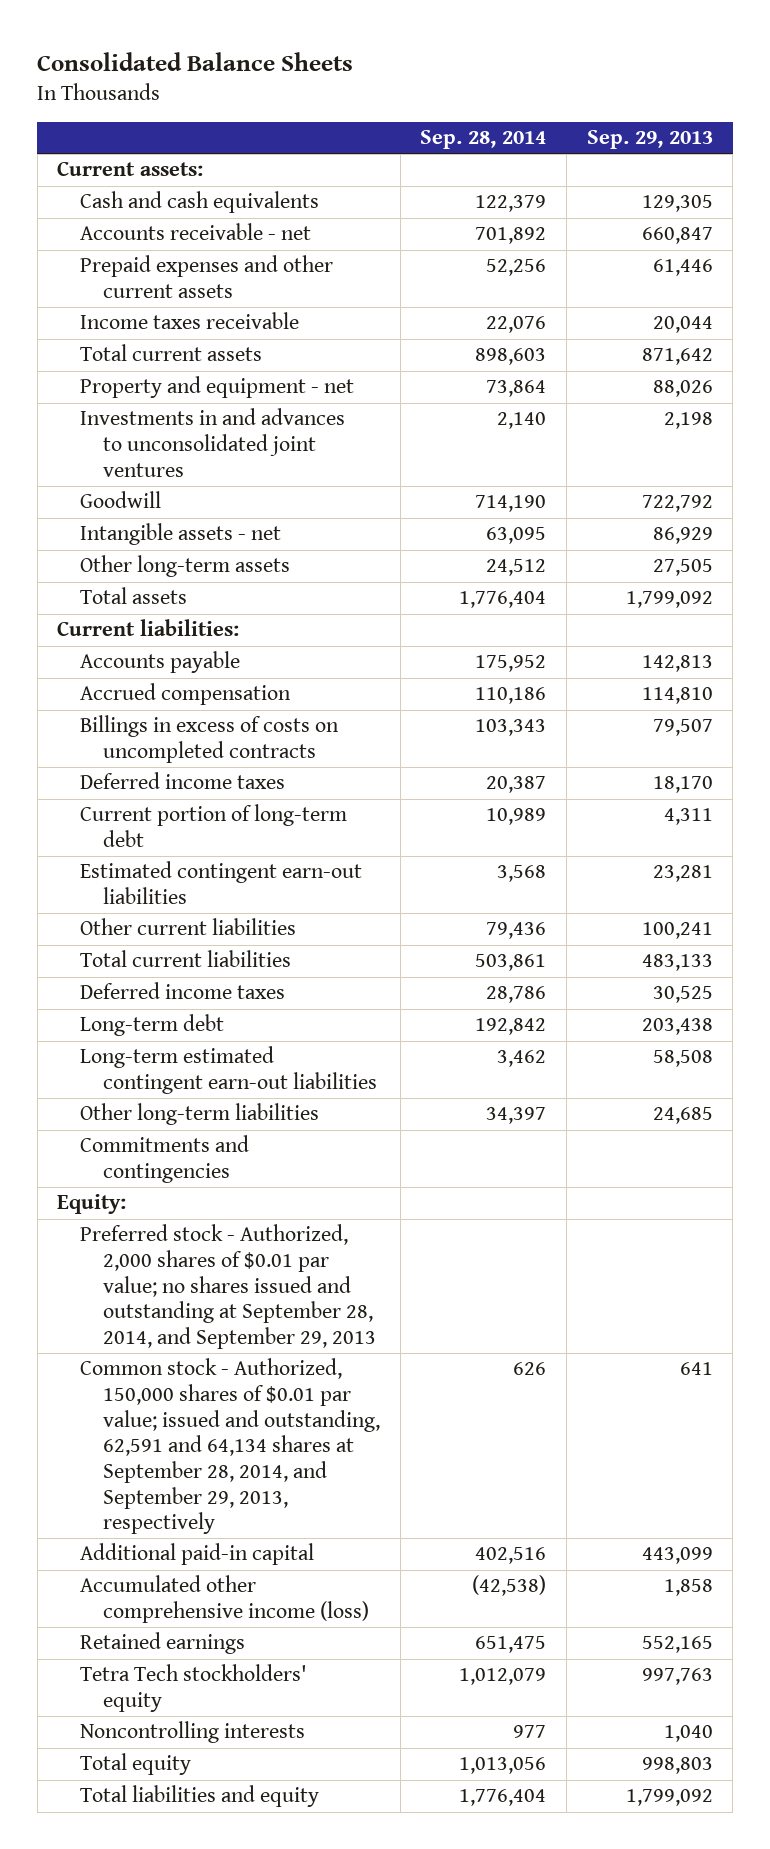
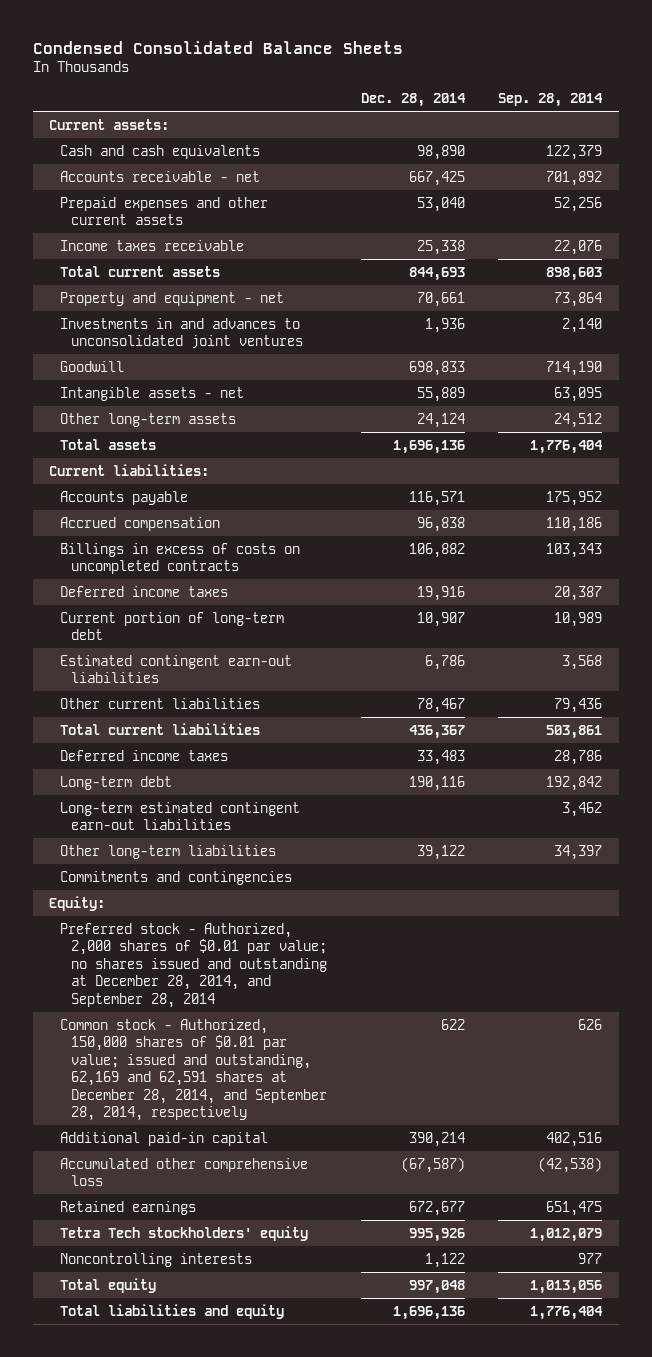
[37,51,354,71] Consolidated Balance Sheets -> [32,40,403,54] Condensed Consolidated Balance Sheets
[586,130,713,150] Sep. 29, 2013 -> none
none -> [360,93,466,108] Dec. 28, 2014
[80,1224,377,1350] Preferred stock - Authorized, 2,000 shares of $0.01 par value; no shares issued and outstanding at September 28, 2014, and September 29, 2013 -> [60,922,328,1008] Preferred stock - Authorized, 2,000 shares of $0.01 par value; no shares issued and outstanding at December 28, 2014, and September 28, 2014
[80,1358,381,1535] Common stock - Authorized, 150,000 shares of $0.01 par value; issued and outstanding, 62,591 and 64,134 shares at September 28, 2014, and September 29, 2013, respectively -> [60,1018,328,1122] Common stock - Authorized, 150,000 shares of $0.01 par value; issued and outstanding, 62,169 and 62,591 shares at December 28, 2014, and September 28, 2014, respectively
[80,1575,370,1624] Accumulated other comprehensive income (loss) -> [60,1157,309,1187] Accumulated other comprehensive loss

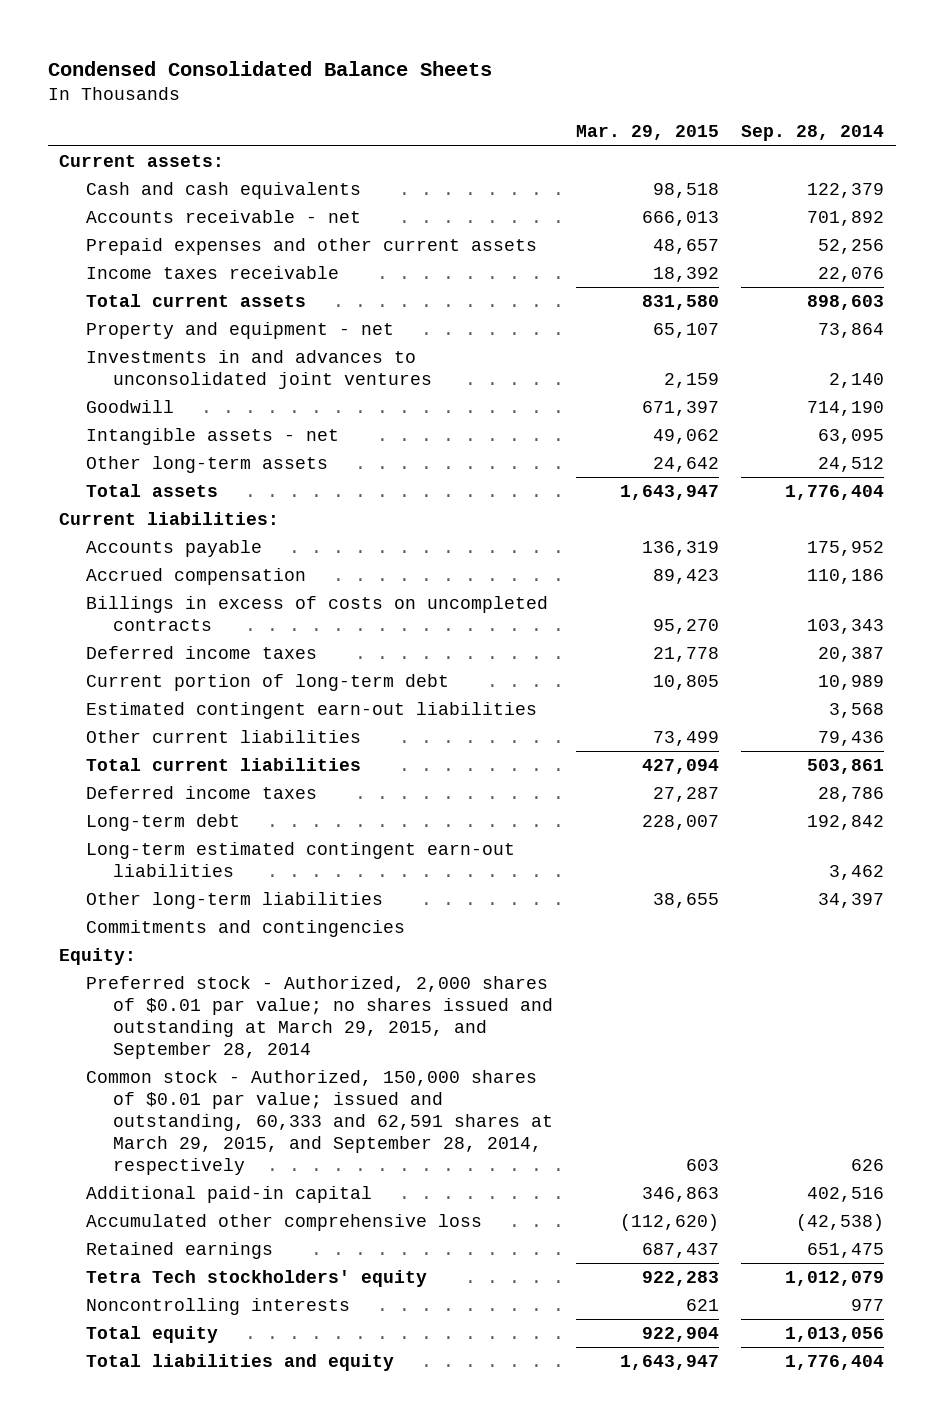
[360,93,466,108] Dec. 28, 2014 -> none
none -> [575,125,719,141] Mar. 29, 2015
[60,922,328,1008] Preferred stock - Authorized, 2,000 shares of $0.01 par value; no shares issued and outstanding at December 28, 2014, and September 28, 2014 -> [86,975,553,1060] Preferred stock - Authorized, 2,000 shares of $0.01 par value; no shares issued and outstanding at March 29, 2015, and September 28, 2014
[60,1018,328,1122] Common stock - Authorized, 150,000 shares of $0.01 par value; issued and outstanding, 62,169 and 62,591 shares at December 28, 2014, and September 28, 2014, respectively -> [86,1069,553,1176] Common stock - Authorized, 150,000 shares of $0.01 par value; issued and outstanding, 60,333 and 62,591 shares at March 29, 2015, and September 28, 2014, respectively

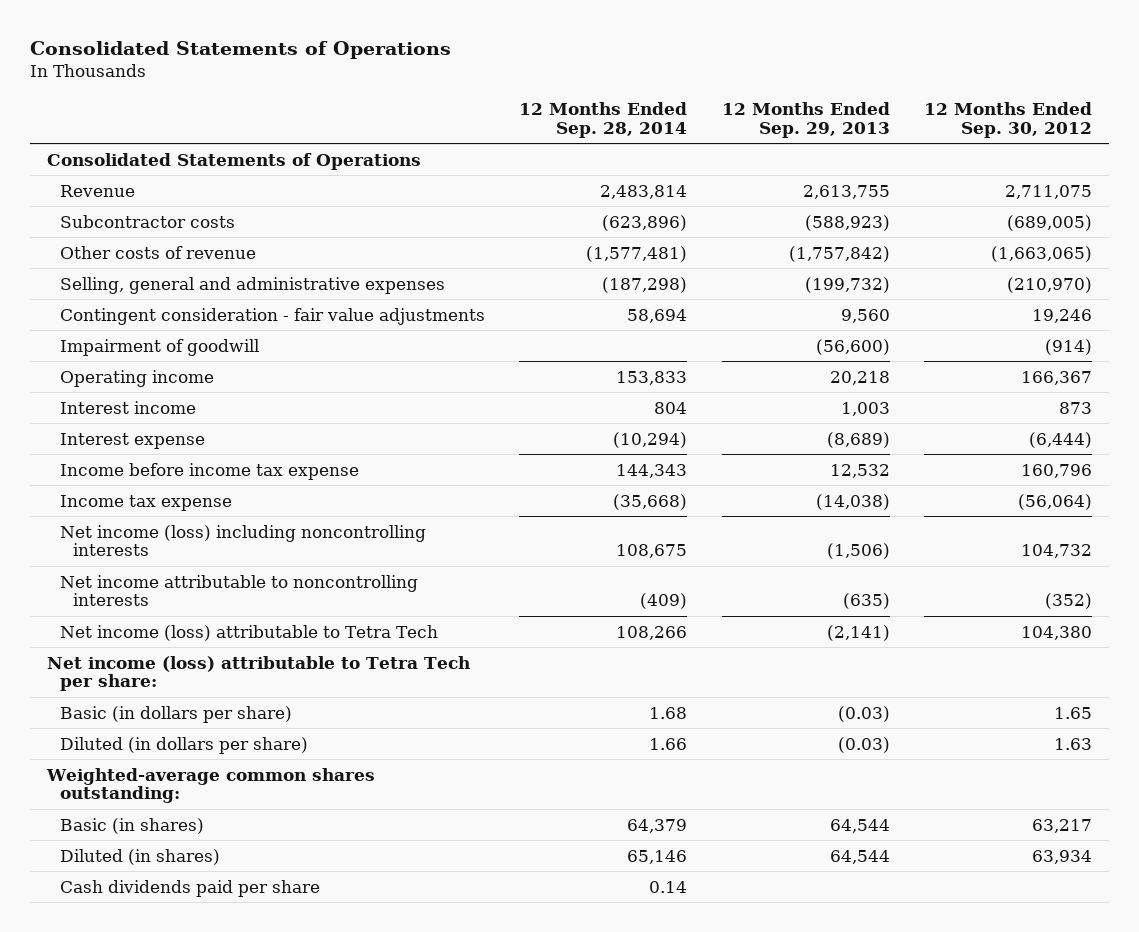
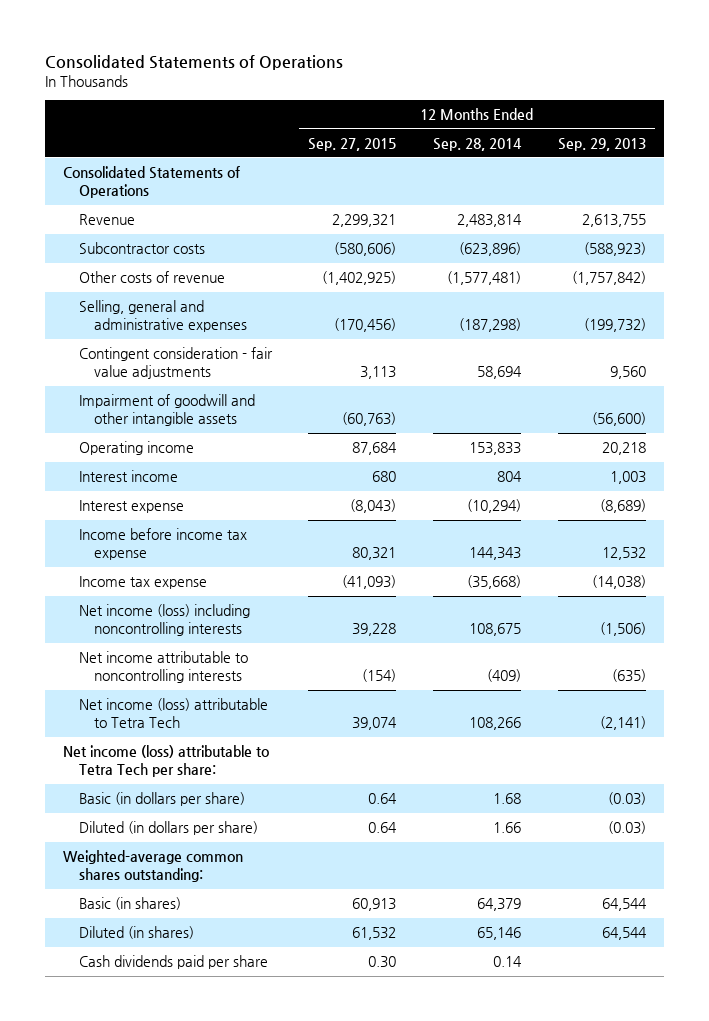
[924,101,1093,138] 12 Months Ended Sep. 30, 2012 -> none
none -> [308,137,397,151] Sep. 27, 2015
[60,338,260,356] Impairment of goodwill -> [78,394,255,427] Impairment of goodwill and other intangible assets

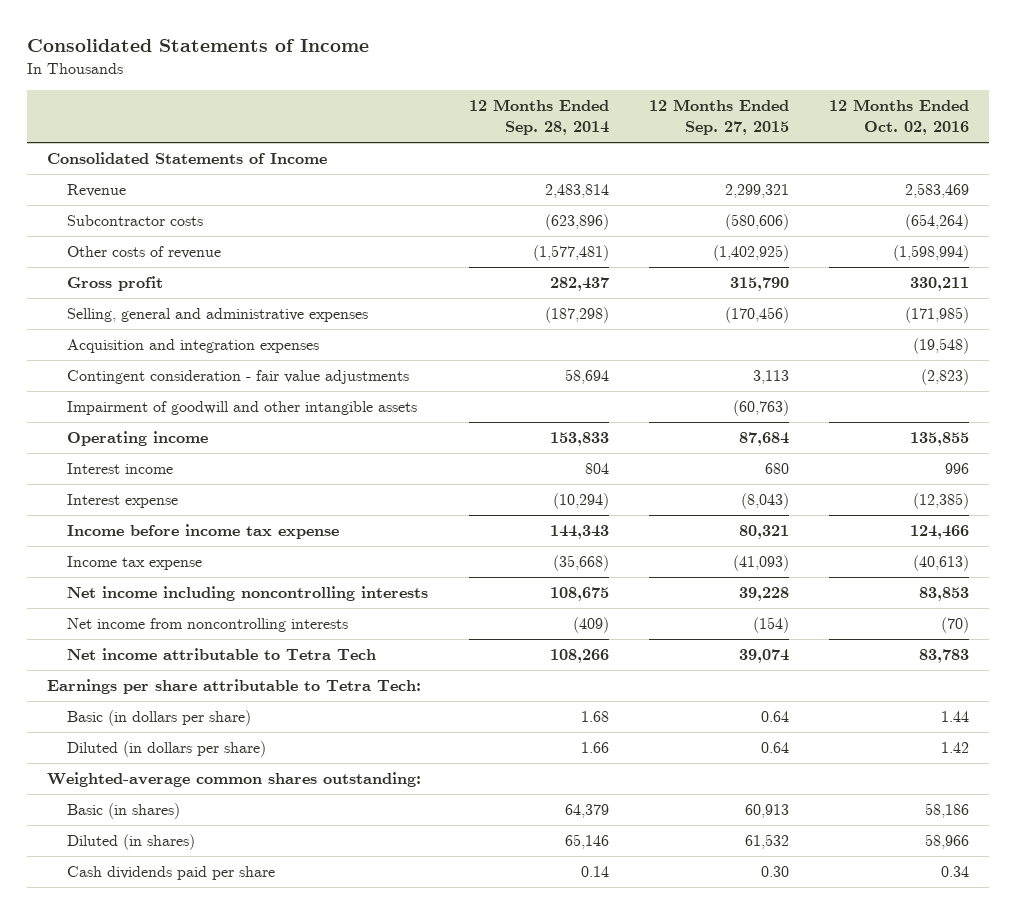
[44,54,343,70] Consolidated Statements of Operations -> [27,39,370,53] Consolidated Statements of Income
[557,137,646,151] Sep. 29, 2013 -> none
none -> [829,99,970,136] 12 Months Ended Oct. 02, 2016
[63,166,241,199] Consolidated Statements of Operations -> [47,152,328,165] Consolidated Statements of Income
none -> [67,276,164,292] Gross profit
none -> [67,339,320,354] Acquisition and integration expenses
[78,604,250,637] Net income (loss) including noncontrolling interests -> [67,586,429,602] Net income including noncontrolling interests
[78,651,248,684] Net income attributable to noncontrolling interests -> [67,618,349,633] Net income from noncontrolling interests
[78,698,268,729] Net income (loss) attributable to Tetra Tech -> [67,648,377,661] Net income attributable to Tetra Tech
[63,745,270,778] Net income (loss) attributable to Tetra Tech per share: -> [47,679,422,695] Earnings per share attributable to Tetra Tech:

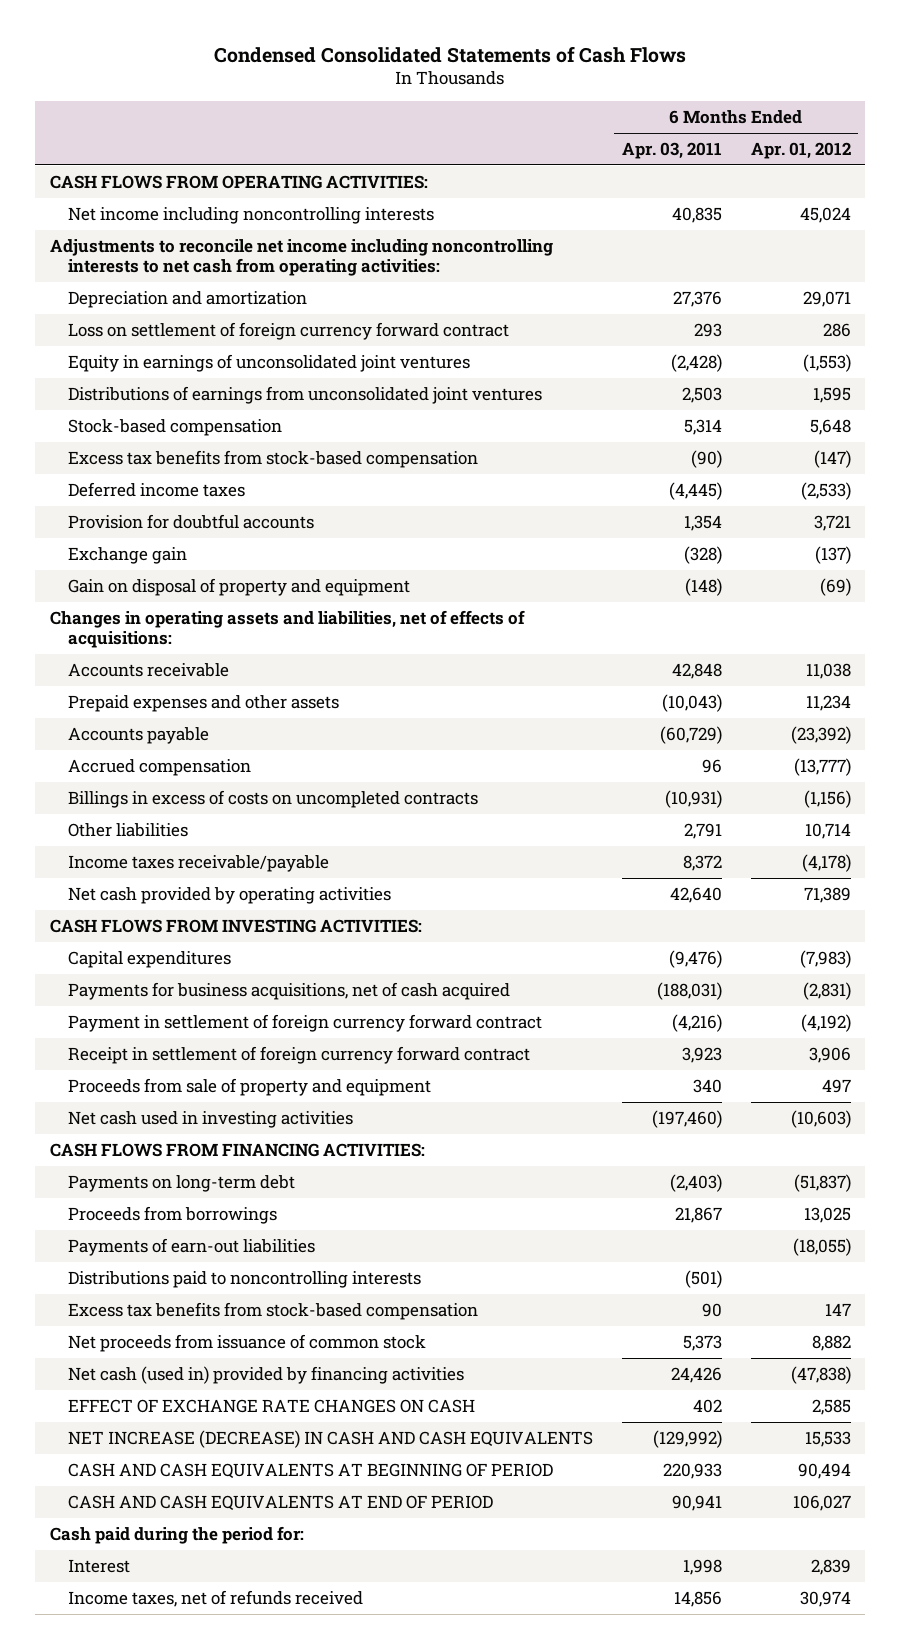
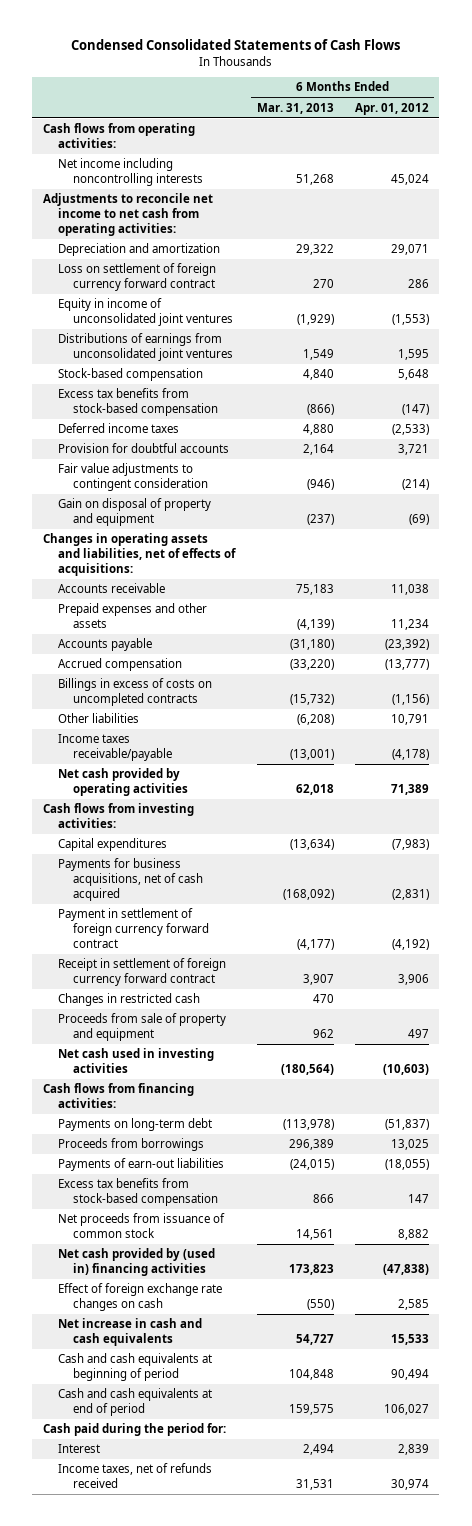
[621,142,722,160] Apr. 03, 2011 -> none
none -> [256,102,334,114] Mar. 31, 2013
[49,175,428,190] CASH FLOWS FROM OPERATING ACTIVITIES: -> [43,123,196,148] Cash flows from operating activities:
[49,239,553,277] Adjustments to reconcile net income including noncontrolling interests to net cash from operating activities: -> [43,193,214,236] Adjustments to reconcile net income to net cash from operating activities:
[67,354,470,373] Equity in earnings of unconsolidated joint ventures -> [58,298,234,326] Equity in income of unconsolidated joint ventures
[67,547,187,565] Exchange gain -> none
none -> [58,463,209,491] Fair value adjustments to contingent consideration
[804,823,851,840] 10,714 -> [390,714,429,726] 10,791
[49,919,422,934] CASH FLOWS FROM INVESTING ACTIVITIES: -> [43,803,195,828] Cash flows from investing activities:
none -> [58,993,201,1007] Changes in restricted cash
[49,1143,425,1158] CASH FLOWS FROM FINANCING ACTIVITIES: -> [43,1083,195,1108] Cash flows from financing activities:
[67,1271,421,1289] Distributions paid to noncontrolling interests -> none
[67,1366,464,1385] Net cash (used in) provided by financing activities -> [58,1248,216,1276] Net cash provided by (used in) financing activities
[67,1399,475,1414] EFFECT OF EXCHANGE RATE CHANGES ON CASH -> [58,1283,223,1311] Effect of foreign exchange rate changes on cash
[67,1430,593,1449] NET INCREASE (DECREASE) IN CASH AND CASH EQUIVALENTS -> [58,1318,203,1346] Net increase in cash and cash equivalents
[67,1463,553,1480] CASH AND CASH EQUIVALENTS AT BEGINNING OF PERIOD -> [58,1353,213,1381] Cash and cash equivalents at beginning of period
[67,1495,493,1512] CASH AND CASH EQUIVALENTS AT END OF PERIOD -> [58,1388,213,1416] Cash and cash equivalents at end of period

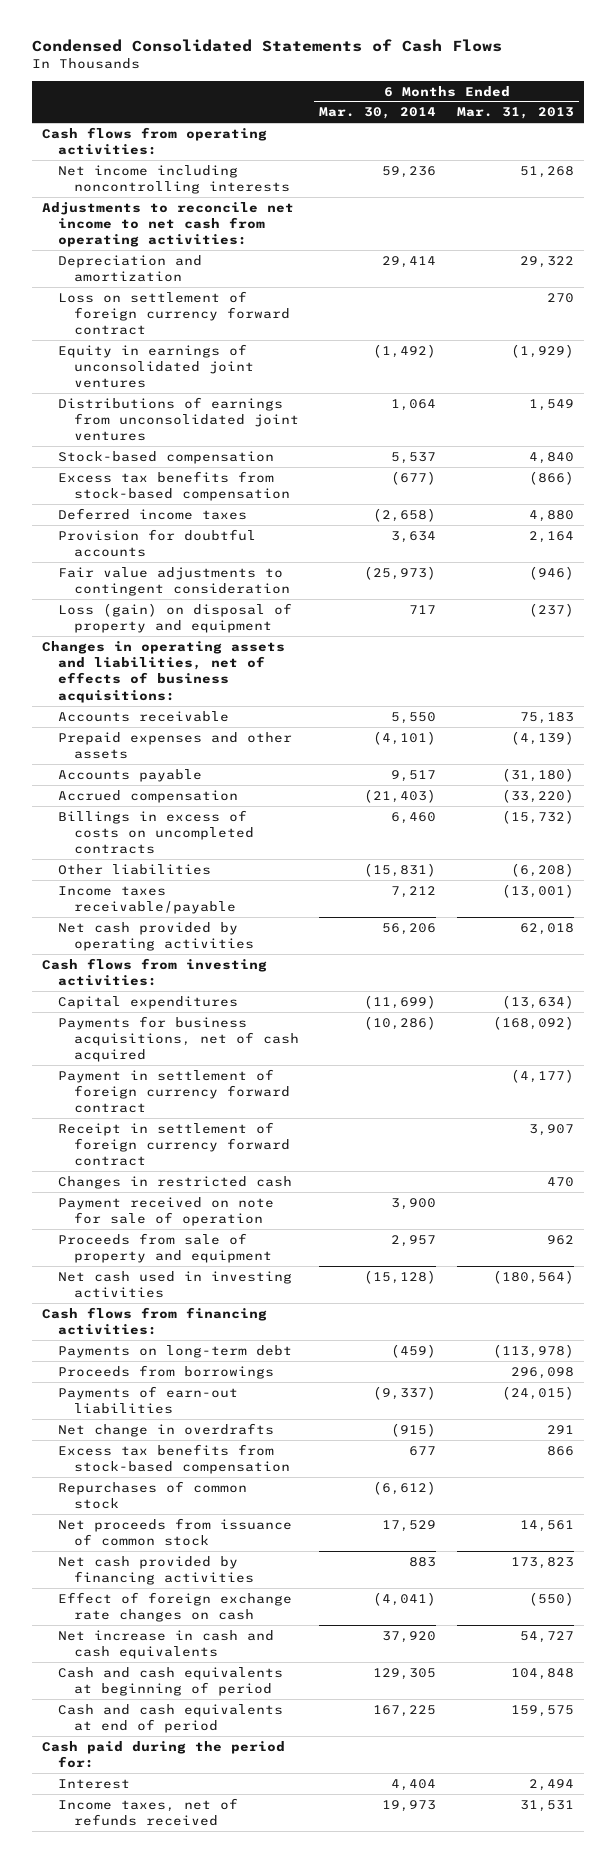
[354,102,429,115] Apr. 01, 2012 -> none
none -> [319,107,437,120] Mar. 30, 2014
[58,298,234,326] Equity in income of unconsolidated joint ventures -> [57,343,254,389] Equity in earnings of unconsolidated joint ventures
[58,498,212,526] Gain on disposal of property and equipment -> [57,602,292,634] Loss (gain) on disposal of property and equipment
[43,533,237,576] Changes in operating assets and liabilities, net of effects of acquisitions: -> [42,640,286,703] Changes in operating assets and liabilities, net of effects of business acquisitions:
none -> [57,1196,274,1227] Payment received on note for sale of operation
[288,1139,334,1151] 296,389 -> [511,1366,575,1379] 296,098
none -> [57,1422,274,1437] Net change in overdrafts
none -> [57,1480,247,1510] Repurchases of common stock
[58,1248,216,1276] Net cash provided by (used in) financing activities -> [57,1555,254,1586] Net cash provided by financing activities

